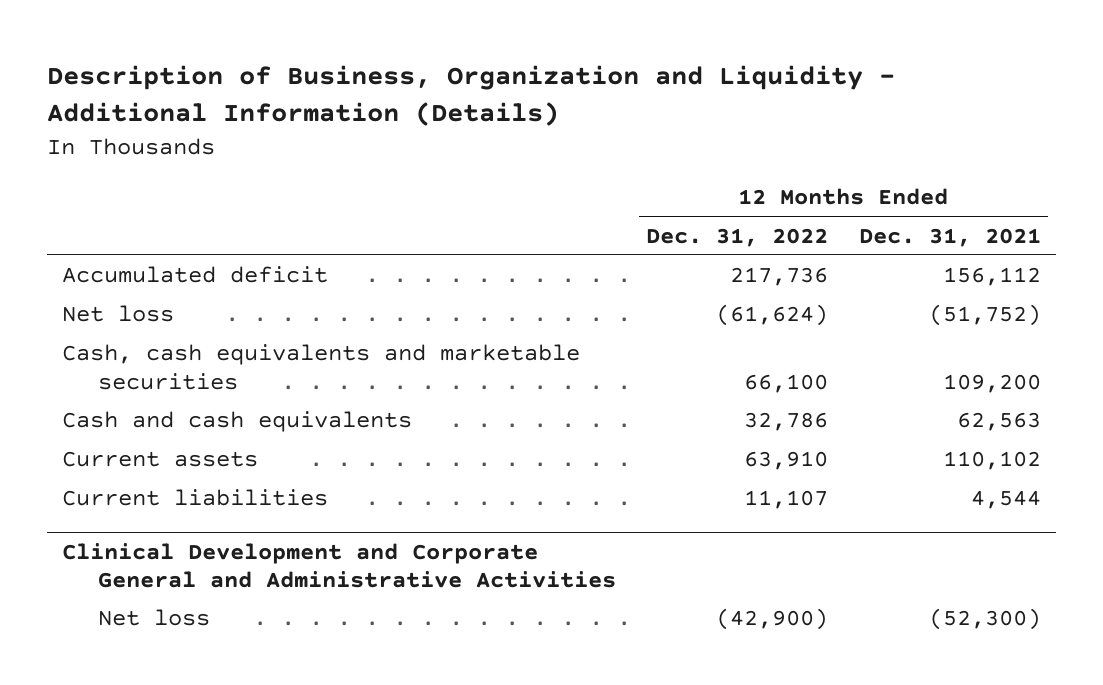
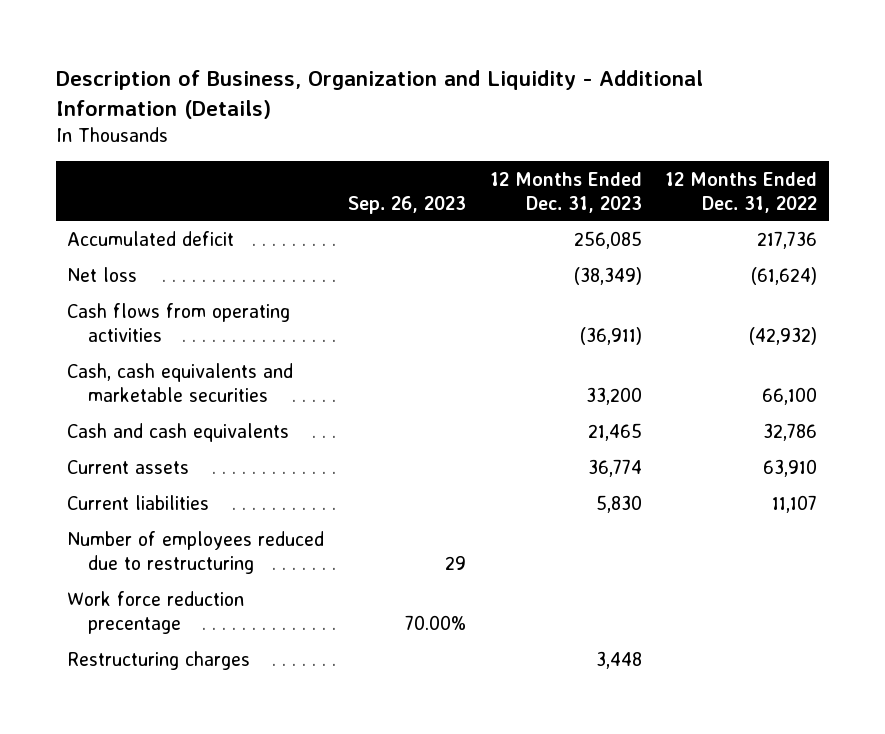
[858,227,1041,247] Dec. 31, 2021 -> none
none -> [348,195,467,214] Sep. 26, 2023
none -> [489,171,642,213] 12 Months Ended Dec. 31, 2023
none -> [67,303,291,343] Cash flows from operating activities
[62,542,616,589] Clinical Development and Corporate General and Administrative Activities -> none
[97,609,210,627] Net loss -> none
none -> [67,531,325,575] Number of employees reduced due to restructuring
none -> [67,591,245,635] Work force reduction precentage
none -> [67,651,251,671] Restructuring charges

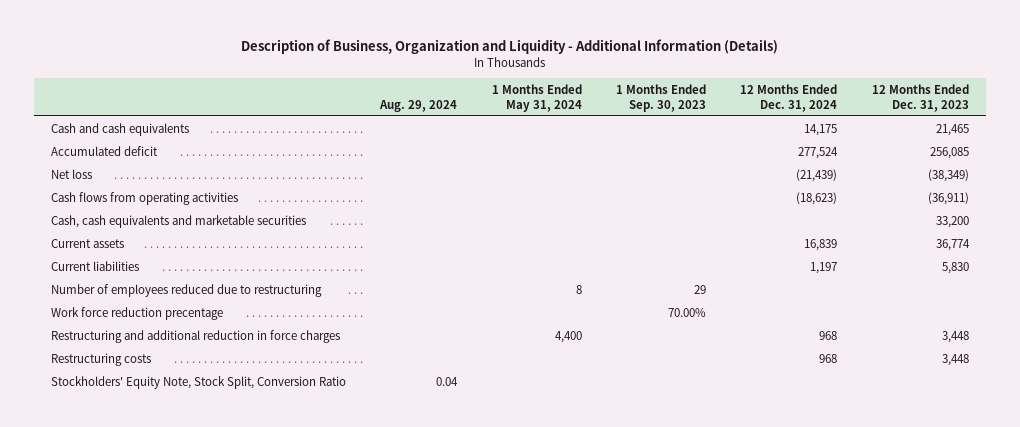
[348,195,467,214] Sep. 26, 2023 -> none
[665,171,818,213] 12 Months Ended Dec. 31, 2022 -> none
none -> [379,99,458,112] Aug. 29, 2024
none -> [491,83,582,112] 1 Months Ended May 31, 2024
none -> [615,83,706,112] 1 Months Ended Sep. 30, 2023
none -> [740,83,838,112] 12 Months Ended Dec. 31, 2024
[67,423,290,443] Cash and cash equivalents -> [50,122,189,136] Cash and cash equivalents
[67,651,251,671] Restructuring charges -> [50,329,340,343] Restructuring and additional reduction in force charges
none -> [50,352,151,366] Restructuring costs
none -> [50,375,346,389] Stockholders' Equity Note, Stock Split, Conversion Ratio

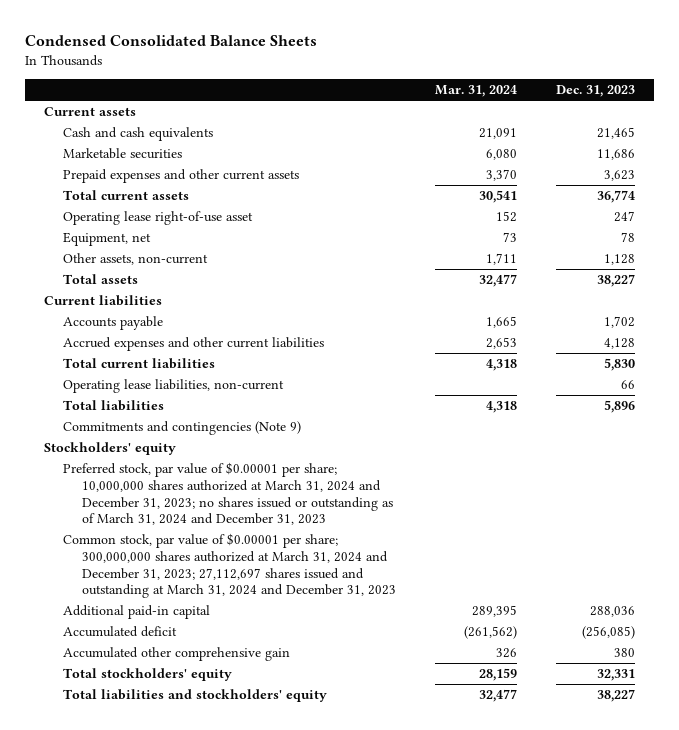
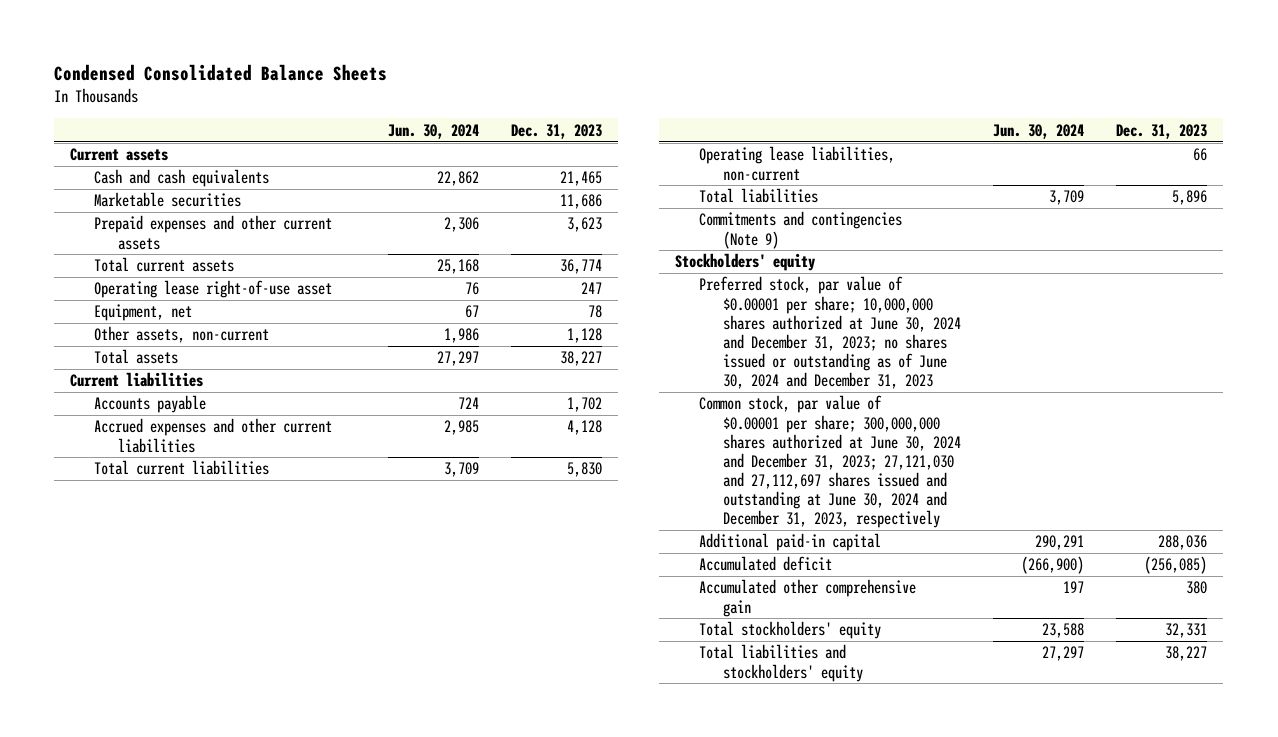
[435,85,518,98] Mar. 31, 2024 -> none
none -> [388,123,480,139] Jun. 30, 2024
[63,462,394,526] Preferred stock, par value of $0.00001 per share; 10,000,000 shares authorized at March 31, 2024 and December 31, 2023; no shares issued or outstanding as of March 31, 2024 and December 31, 2023 -> [699,276,962,390] Preferred stock, par value of $0.00001 per share; 10,000,000 shares authorized at June 30, 2024 and December 31, 2023; no shares issued or outstanding as of June 30, 2024 and December 31, 2023
[63,533,397,599] Common stock, par value of $0.00001 per share; 300,000,000 shares authorized at March 31, 2024 and December 31, 2023; 27,112,697 shares issued and outstanding at March 31, 2024 and December 31, 2023 -> [699,395,962,529] Common stock, par value of $0.00001 per share; 300,000,000 shares authorized at June 30, 2024 and December 31, 2023; 27,121,030 and 27,112,697 shares issued and outstanding at June 30, 2024 and December 31, 2023, respectively

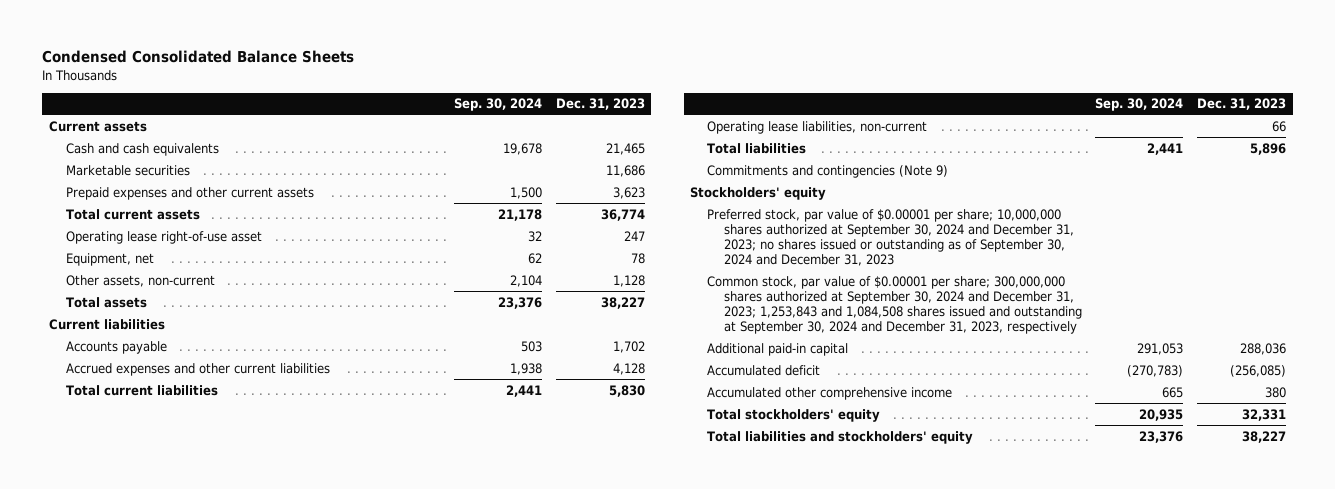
[388,123,480,139] Jun. 30, 2024 -> none
none -> [454,98,543,112] Sep. 30, 2024
[699,276,962,390] Preferred stock, par value of $0.00001 per share; 10,000,000 shares authorized at June 30, 2024 and December 31, 2023; no shares issued or outstanding as of June 30, 2024 and December 31, 2023 -> [707,208,1074,266] Preferred stock, par value of $0.00001 per share; 10,000,000 shares authorized at September 30, 2024 and December 31, 2023; no shares issued or outstanding as of September 30, 2024 and December 31, 2023
[699,395,962,529] Common stock, par value of $0.00001 per share; 300,000,000 shares authorized at June 30, 2024 and December 31, 2023; 27,121,030 and 27,112,697 shares issued and outstanding at June 30, 2024 and December 31, 2023, respectively -> [707,275,1082,334] Common stock, par value of $0.00001 per share; 300,000,000 shares authorized at September 30, 2024 and December 31, 2023; 1,253,843 and 1,084,508 shares issued and outstanding at September 30, 2024 and December 31, 2023, respectively
[699,579,917,617] Accumulated other comprehensive gain -> [707,386,953,400] Accumulated other comprehensive income

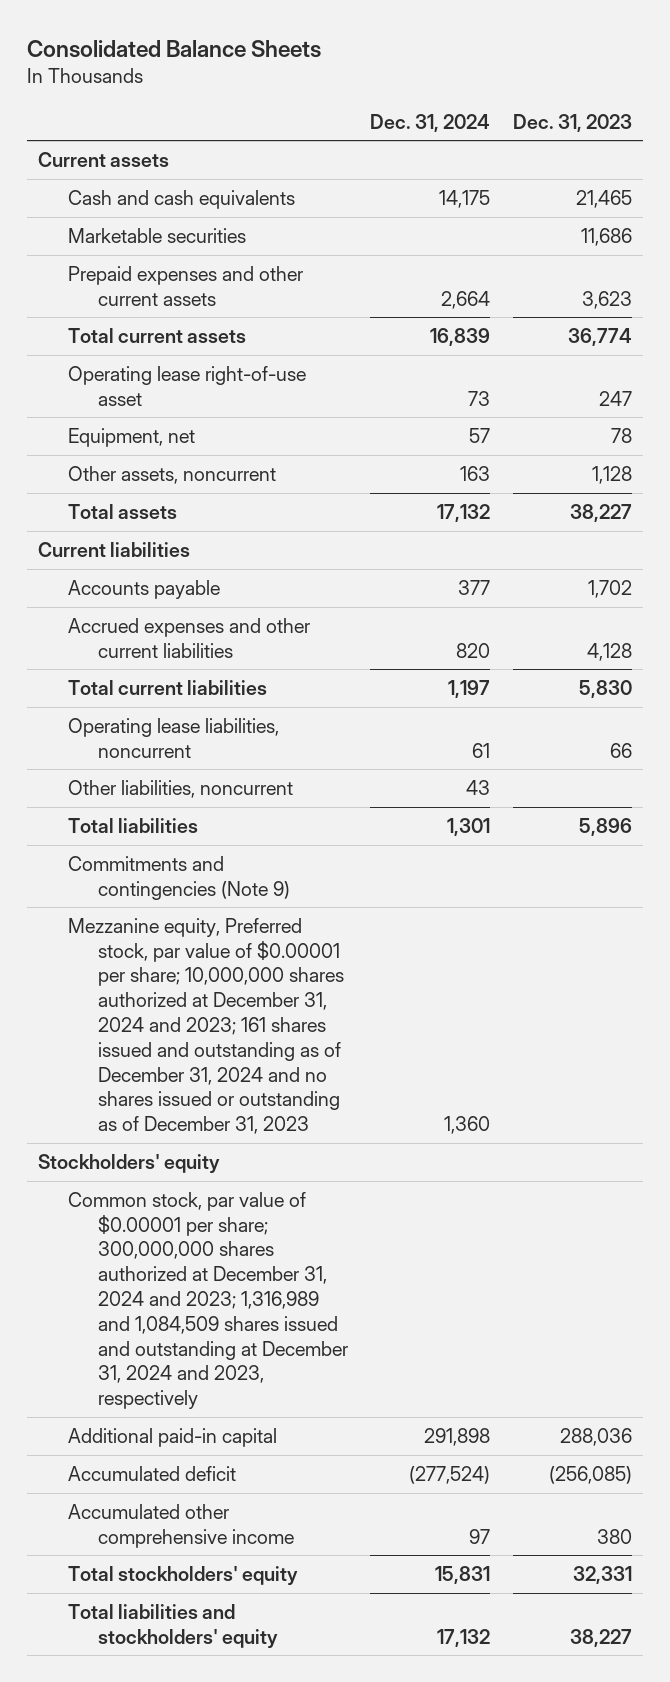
[42,50,355,64] Condensed Consolidated Balance Sheets -> [26,39,321,58] Consolidated Balance Sheets
[454,98,543,112] Sep. 30, 2024 -> none
none -> [370,113,491,132] Dec. 31, 2024
[65,274,215,287] Other assets, non-current -> [67,465,276,484] Other assets, noncurrent
[707,120,928,134] Operating lease liabilities, non-current -> [67,717,279,758] Operating lease liabilities, noncurrent
none -> [67,779,293,798] Other liabilities, noncurrent
none -> [67,917,344,1135] Mezzanine equity, Preferred stock, par value of $0.00001 per share; 10,000,000 shares authorized at December 31, 2024 and 2023; 161 shares issued and outstanding as of December 31, 2024 and no shares issued or outstanding as of December 31, 2023
[707,208,1074,266] Preferred stock, par value of $0.00001 per share; 10,000,000 shares authorized at September 30, 2024 and December 31, 2023; no shares issued or outstanding as of September 30, 2024 and December 31, 2023 -> none
[707,275,1082,334] Common stock, par value of $0.00001 per share; 300,000,000 shares authorized at September 30, 2024 and December 31, 2023; 1,253,843 and 1,084,508 shares issued and outstanding at September 30, 2024 and December 31, 2023, respectively -> [67,1191,348,1410] Common stock, par value of $0.00001 per share; 300,000,000 shares authorized at December 31, 2024 and 2023; 1,316,989 and 1,084,509 shares issued and outstanding at December 31, 2024 and 2023, respectively

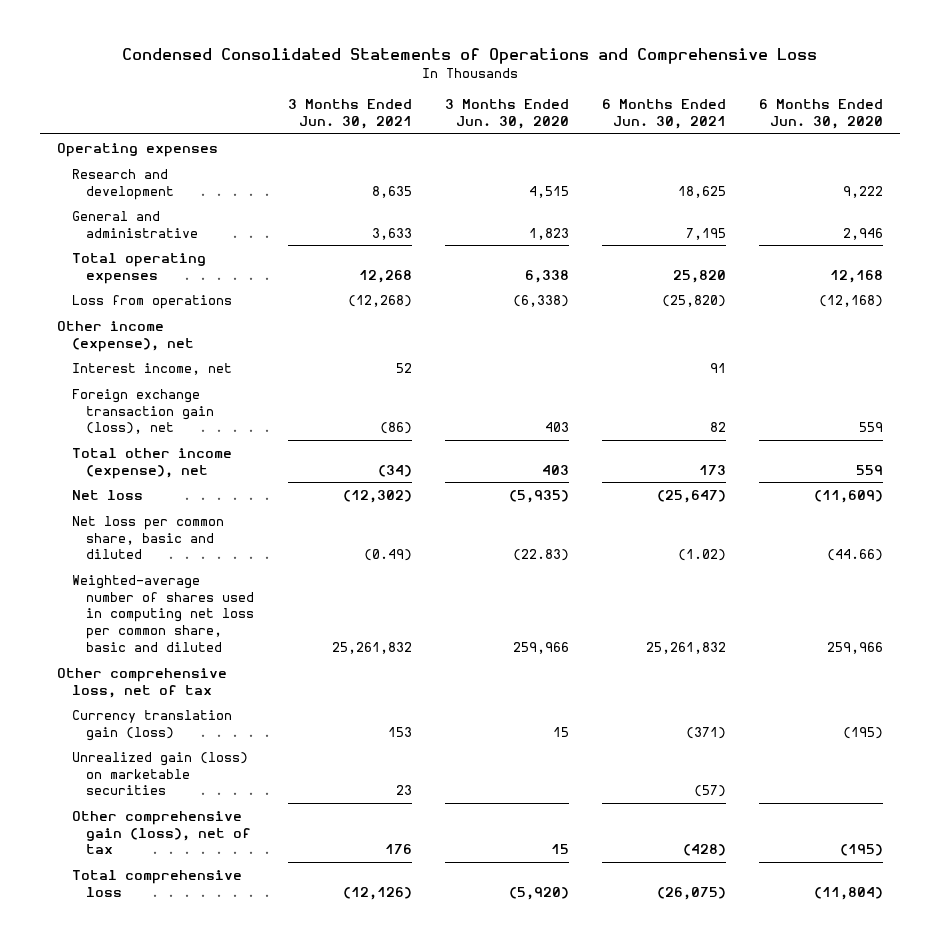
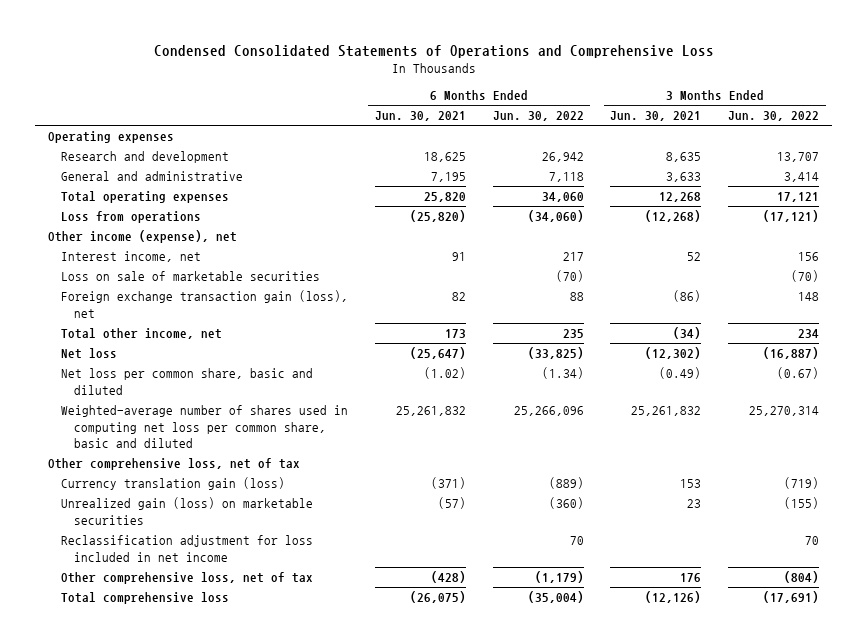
[444,98,569,129] 3 Months Ended Jun. 30, 2020 -> none
[759,98,884,129] 6 Months Ended Jun. 30, 2020 -> none
none -> [492,111,584,122] Jun. 30, 2022
none -> [727,111,819,122] Jun. 30, 2022
none -> [61,271,321,282] Loss on sale of marketable securities
[71,447,232,479] Total other income (expense), net -> [61,328,223,340] Total other income, net
none -> [61,535,314,562] Reclassification adjustment for loss included in net income
[71,810,252,855] Other comprehensive gain (loss), net of tax -> [61,572,314,585] Other comprehensive loss, net of tax

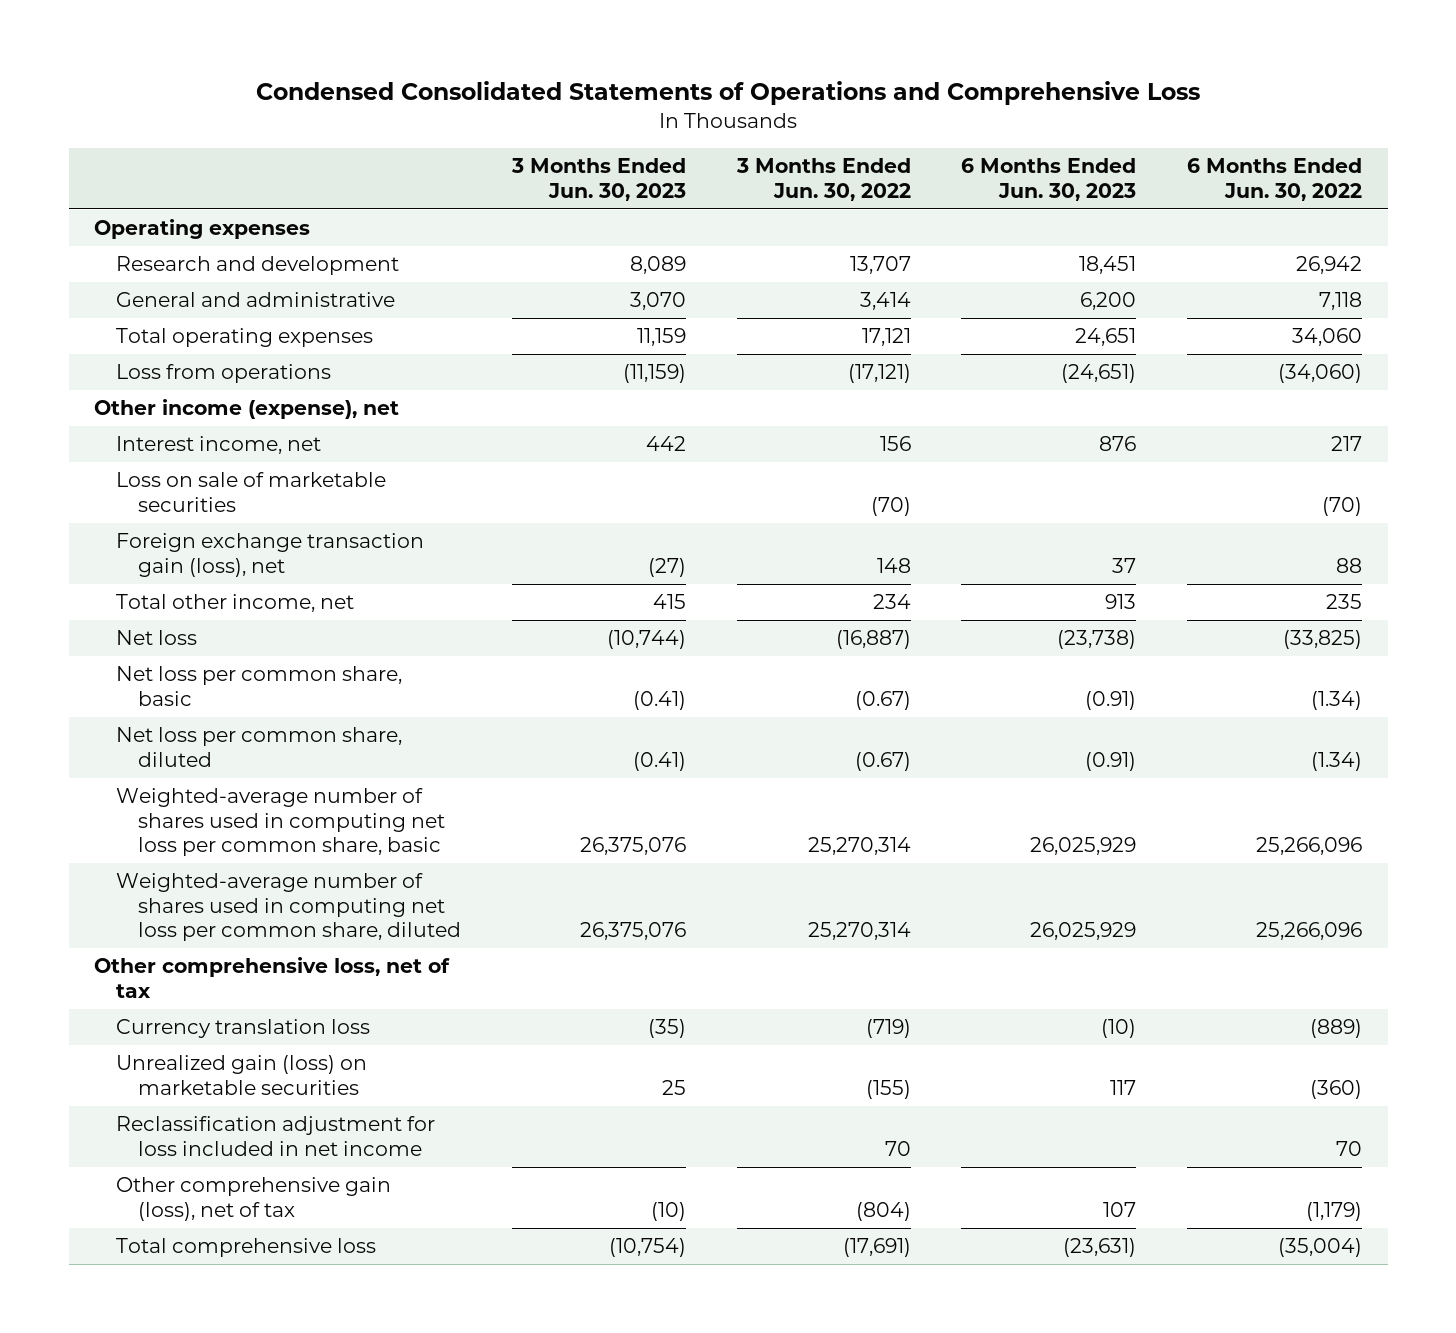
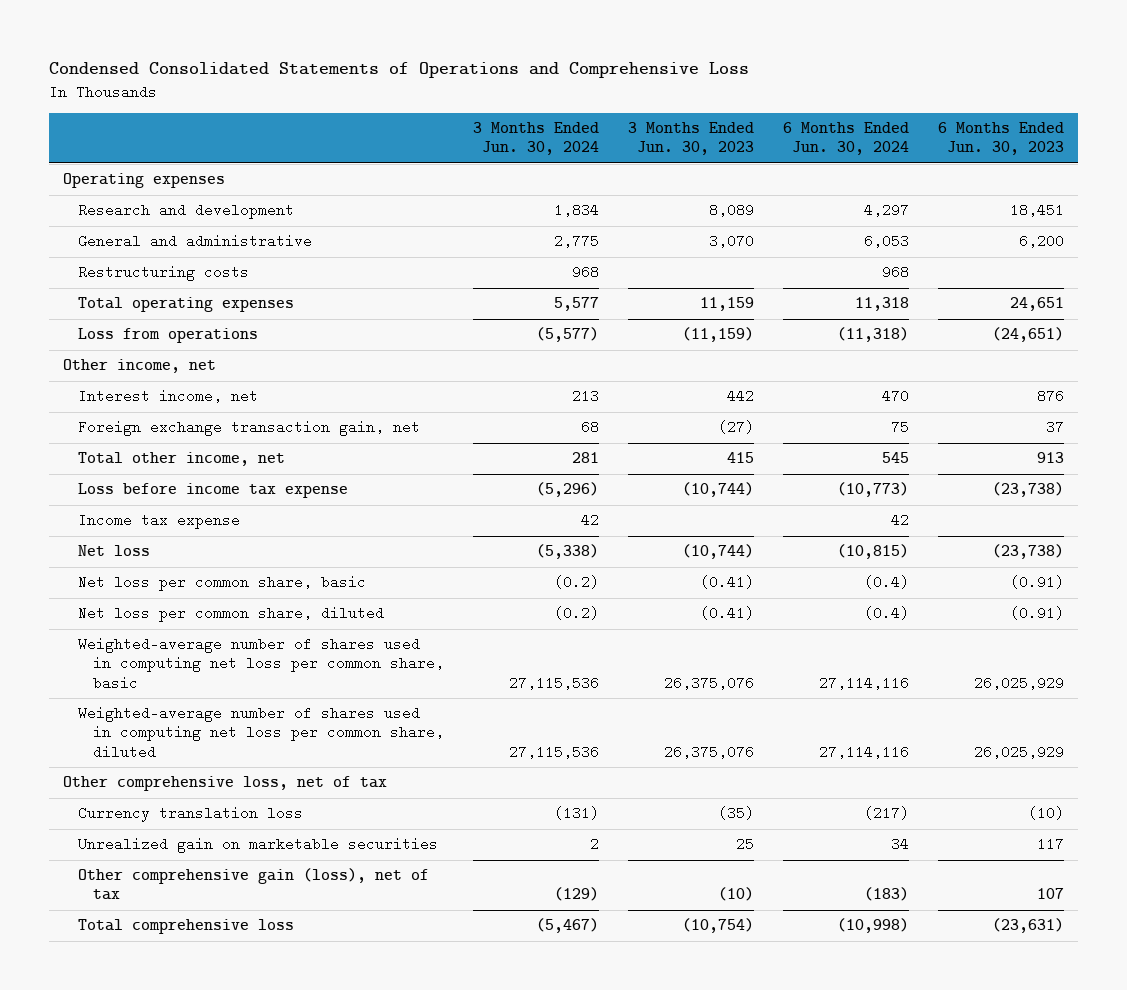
[735,158,911,201] 3 Months Ended Jun. 30, 2022 -> none
[1187,158,1363,201] 6 Months Ended Jun. 30, 2022 -> none
none -> [473,122,600,156] 3 Months Ended Jun. 30, 2024
none -> [783,122,910,156] 6 Months Ended Jun. 30, 2024
none -> [78,265,250,282] Restructuring costs
[94,399,400,420] Other income (expense), net -> [63,359,217,374] Other income, net
[116,472,387,512] Loss on sale of marketable securities -> none
[116,533,425,577] Foreign exchange transaction gain (loss), net -> [78,420,421,437] Foreign exchange transaction gain, net
none -> [78,483,349,499] Loss before income tax expense
none -> [78,513,241,530] Income tax expense
[116,1116,436,1156] Reclassification adjustment for loss included in net income -> none
[116,1055,368,1095] Unrealized gain (loss) on marketable securities -> [78,837,439,854] Unrealized gain on marketable securities

